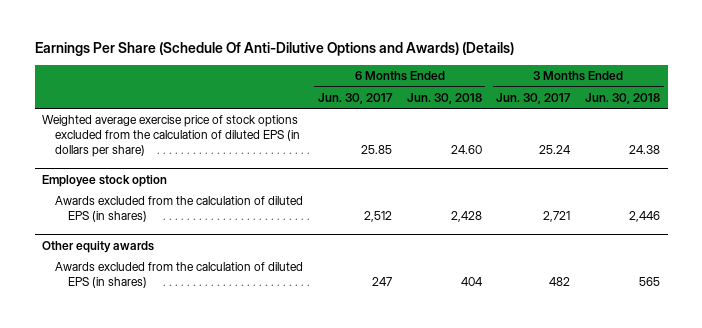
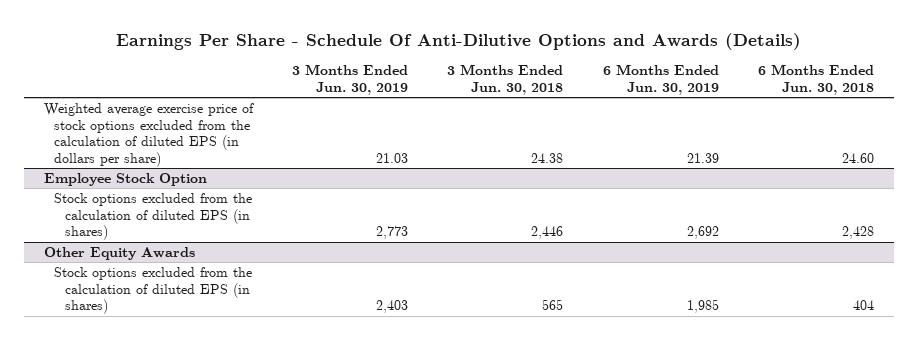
[34,42,514,57] Earnings Per Share (Schedule Of Anti-Dilutive Options and Awards) (Details) -> [115,32,801,50] Earnings Per Share - Schedule Of Anti-Dilutive Options and Awards (Details)
[317,92,393,104] Jun. 30, 2017 -> none
[496,92,572,104] Jun. 30, 2017 -> none
none -> [292,64,409,95] 3 Months Ended Jun. 30, 2019
none -> [602,64,719,95] 6 Months Ended Jun. 30, 2019
[41,174,167,187] Employee stock option -> [43,173,207,187] Employee Stock Option
[55,196,304,223] Awards excluded from the calculation of diluted EPS (in shares) -> [54,193,253,241] Stock options excluded from the calculation of diluted EPS (in shares)
[41,240,154,253] Other equity awards -> [43,247,195,261] Other Equity Awards
[55,262,304,289] Awards excluded from the calculation of diluted EPS (in shares) -> [54,267,253,315] Stock options excluded from the calculation of diluted EPS (in shares)

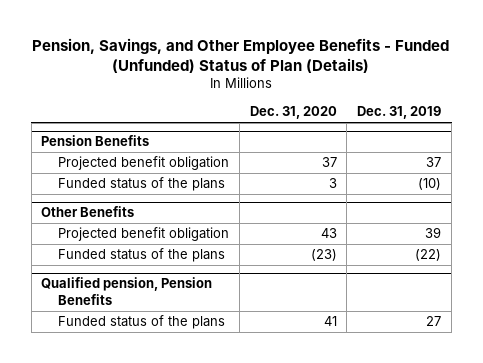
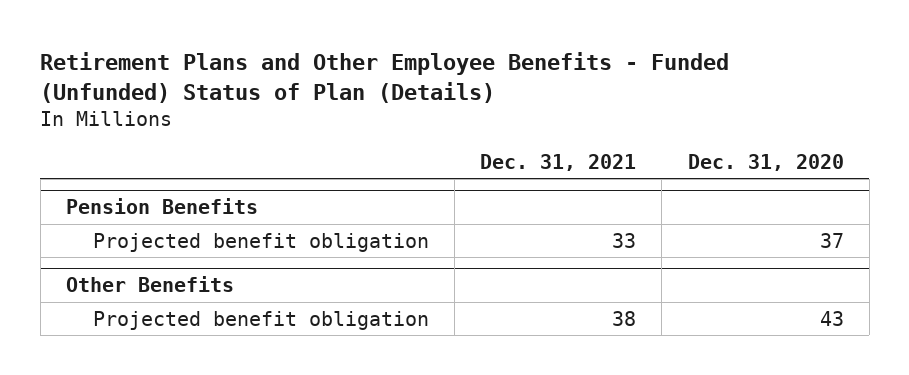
[32,38,450,74] Pension, Savings, and Other Employee Benefits - Funded (Unfunded) Status of Plan (Details) -> [40,51,730,103] Retirement Plans and Other Employee Benefits - Funded (Unfunded) Status of Plan (Details)
[357,106,442,120] Dec. 31, 2019 -> none
none -> [480,153,637,171] Dec. 31, 2021
[57,177,225,192] Funded status of the plans -> none
[57,248,225,263] Funded status of the plans -> none
[41,277,213,305] Qualified pension, Pension Benefits -> none
[57,315,225,330] Funded status of the plans -> none

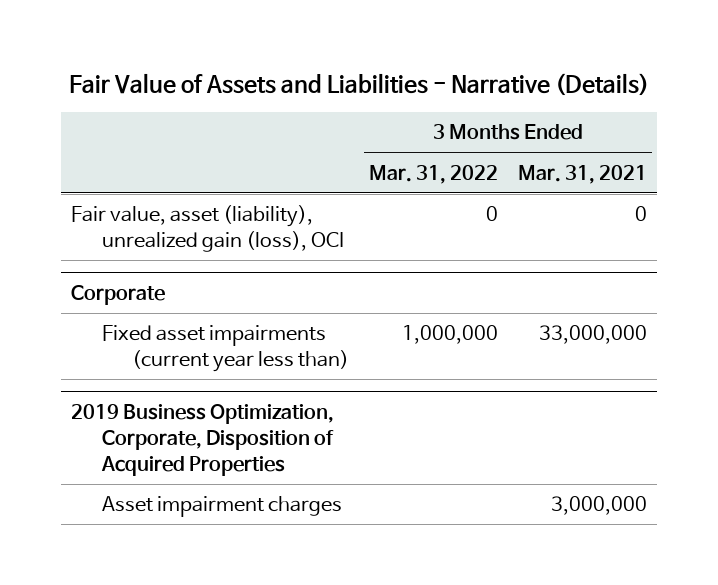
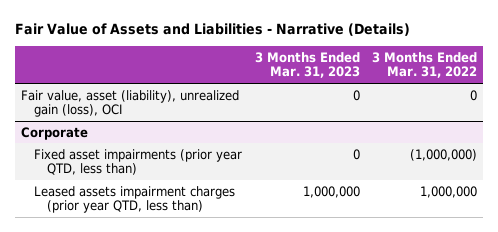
[517,164,647,184] Mar. 31, 2021 -> none
none -> [254,52,360,79] 3 Months Ended Mar. 31, 2023
[71,404,335,476] 2019 Business Optimization, Corporate, Disposition of Acquired Properties -> none
[101,496,342,518] Asset impairment charges -> none
[101,325,350,373] Fixed asset impairments (current year less than) -> [34,148,243,175] Fixed asset impairments (prior year QTD, less than)
[401,325,498,345] 1,000,000 -> [409,148,477,161] (1,000,000)
none -> [34,185,236,213] Leased assets impairment charges (prior year QTD, less than)

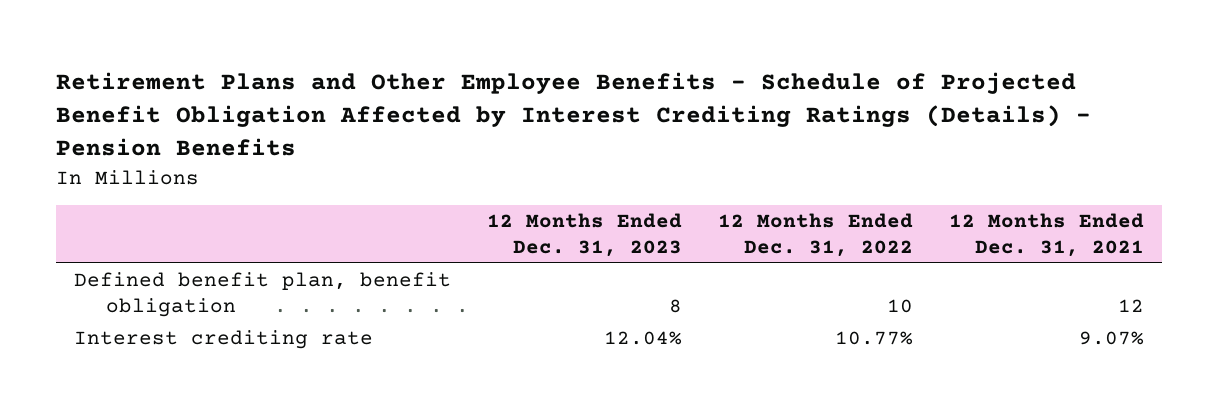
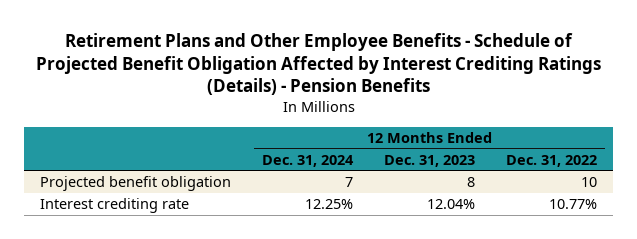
[948,213,1144,257] 12 Months Ended Dec. 31, 2021 -> none
none -> [261,154,354,167] Dec. 31, 2024
[74,272,452,317] Defined benefit plan, benefit obligation -> [39,176,231,192] Projected benefit obligation

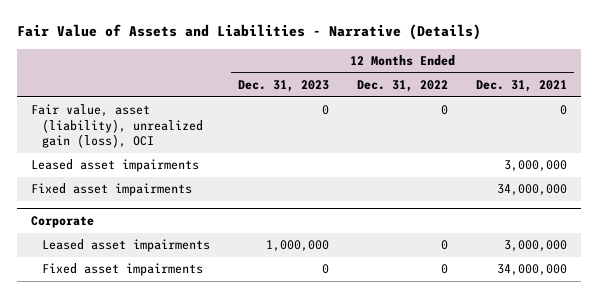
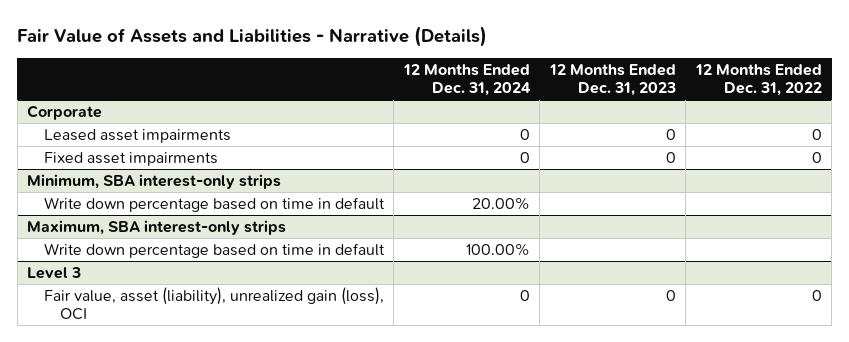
[476,79,568,92] Dec. 31, 2021 -> none
none -> [402,63,531,97] 12 Months Ended Dec. 31, 2024
[30,104,204,149] Fair value, asset (liability), unrealized gain (loss), OCI -> none
[30,159,199,173] Leased asset impairments -> none
[30,183,192,197] Fixed asset impairments -> none
[266,240,330,253] 1,000,000 -> [665,128,676,140] 0
none -> [27,173,282,189] Minimum, SBA interest-only strips
none -> [43,196,385,212] Write down percentage based on time in default
none -> [27,219,287,235] Maximum, SBA interest-only strips
none -> [43,242,385,258] Write down percentage based on time in default
none -> [27,266,82,279] Level 3
none -> [43,286,384,321] Fair value, asset (liability), unrealized gain (loss), OCI

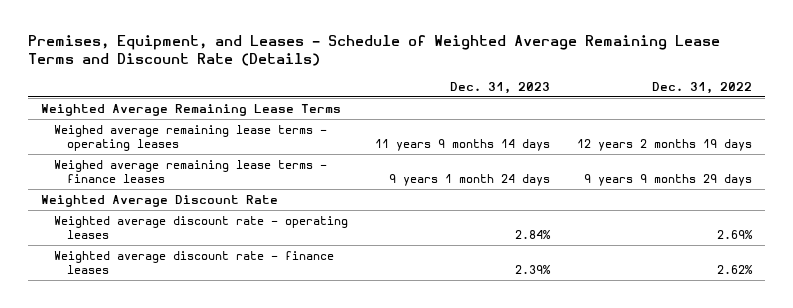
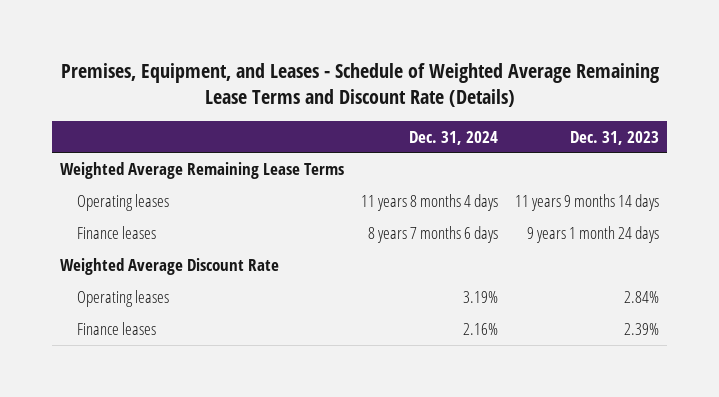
[651,81,752,94] Dec. 31, 2022 -> none
none -> [409,130,499,145] Dec. 31, 2024
[54,124,328,151] Weighed average remaining lease terms - operating leases -> [77,193,170,211] Operating leases
[54,159,328,183] Weighed average remaining lease terms - finance leases -> [77,225,157,239] Finance leases
[54,215,349,239] Weighted average discount rate - operating leases -> [77,289,170,307] Operating leases
[54,250,335,274] Weighted average discount rate - finance leases -> [77,321,157,335] Finance leases

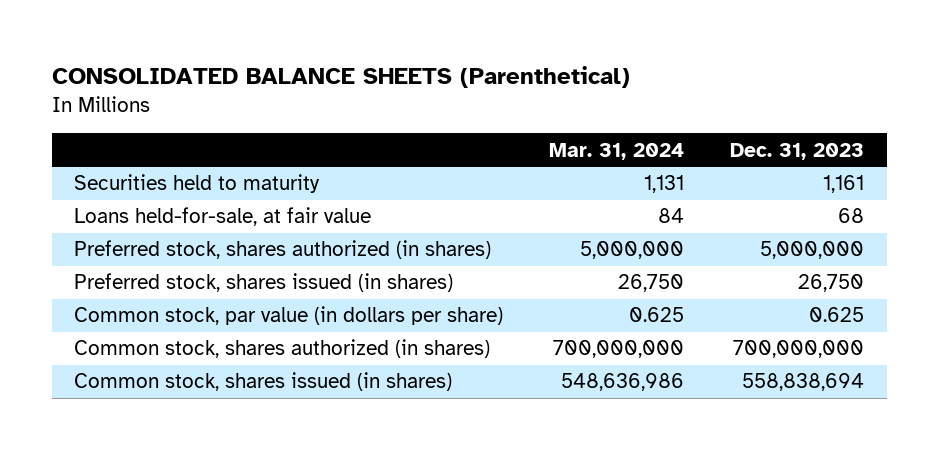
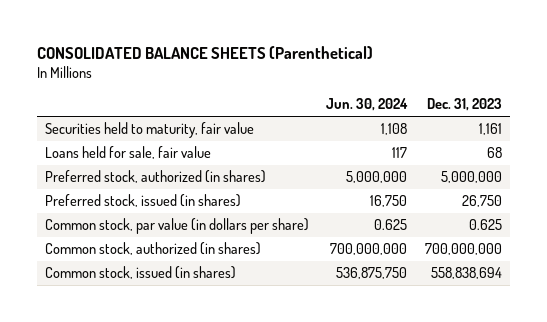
[549,142,685,160] Mar. 31, 2024 -> none
none -> [326,98,409,112] Jun. 30, 2024
[74,174,321,194] Securities held to maturity -> [45,122,255,139] Securities held to maturity, fair value
[74,207,372,227] Loans held-for-sale, at fair value -> [45,146,212,160] Loans held for sale, fair value
[74,240,492,260] Preferred stock, shares authorized (in shares) -> [45,170,267,184] Preferred stock, authorized (in shares)
[74,273,454,293] Preferred stock, shares issued (in shares) -> [45,194,242,208] Preferred stock, issued (in shares)
[74,339,491,359] Common stock, shares authorized (in shares) -> [45,242,262,256] Common stock, authorized (in shares)
[74,372,453,392] Common stock, shares issued (in shares) -> [45,266,237,280] Common stock, issued (in shares)

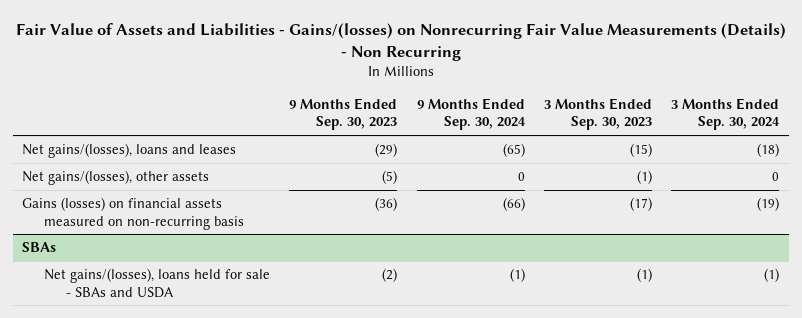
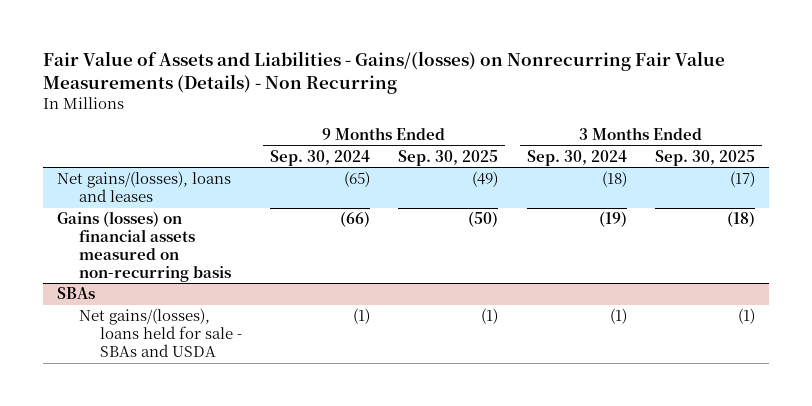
[289,97,398,131] 9 Months Ended Sep. 30, 2023 -> none
[544,97,653,131] 3 Months Ended Sep. 30, 2023 -> none
none -> [398,149,499,166] Sep. 30, 2025
none -> [654,149,755,166] Sep. 30, 2025
[22,170,210,186] Net gains/(losses), other assets -> none

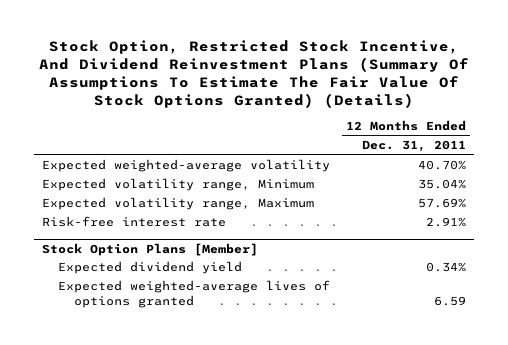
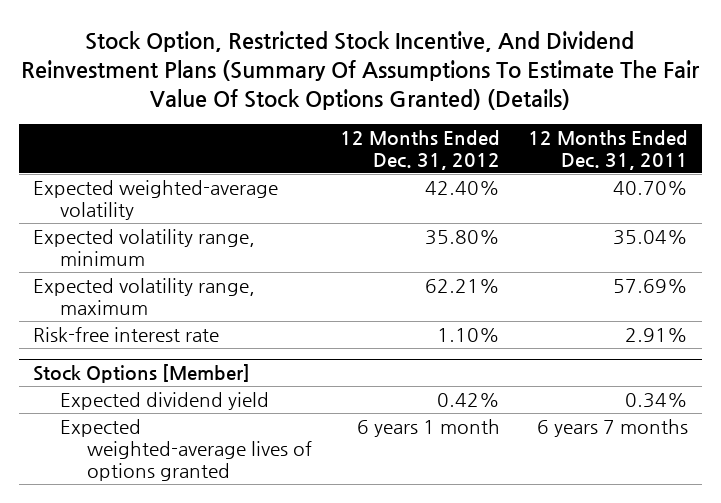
none -> [340,130,501,171] 12 Months Ended Dec. 31, 2012
[41,178,314,192] Expected volatility range, Minimum -> [32,228,255,266] Expected volatility range, minimum
[41,197,314,211] Expected volatility range, Maximum -> [32,277,255,315] Expected volatility range, maximum
[41,242,258,256] Stock Option Plans [Member] -> [32,363,250,383] Stock Options [Member]
[433,296,466,307] 6.59 -> [536,418,688,437] 6 years 7 months

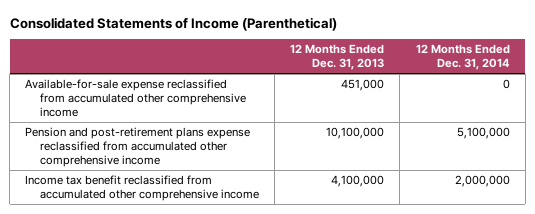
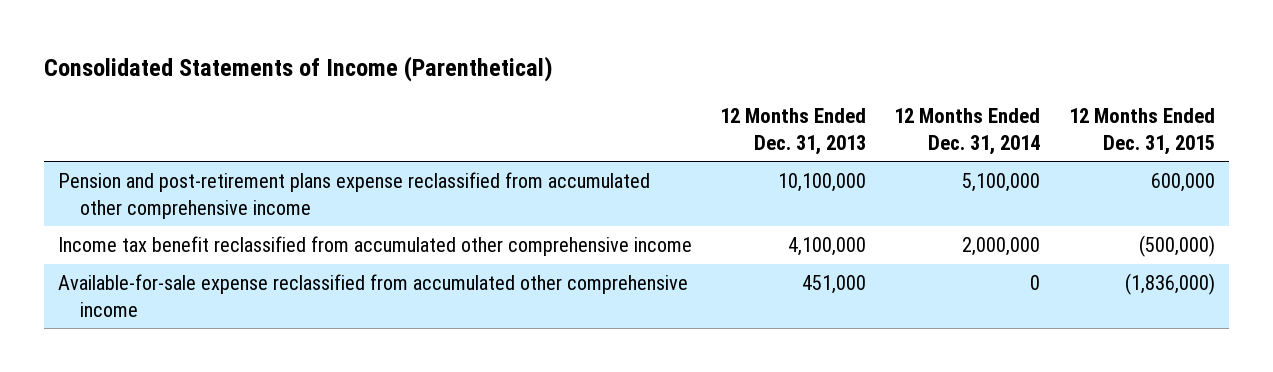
none -> [1068,108,1215,155] 12 Months Ended Dec. 31, 2015
[25,78,246,117] Available-for-sale expense reclassified from accumulated other comprehensive income -> [58,274,689,317] Available-for-sale expense reclassified from accumulated other comprehensive income

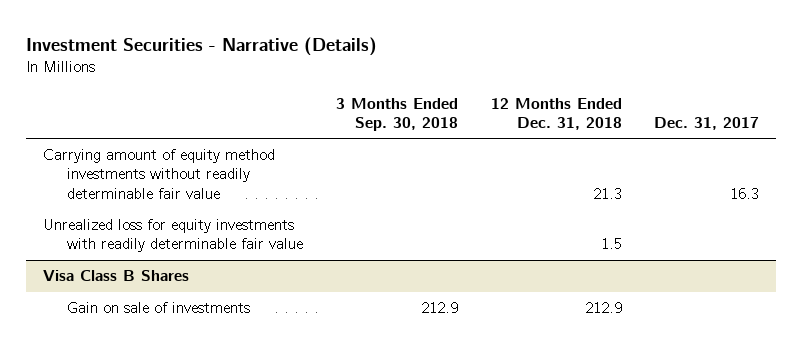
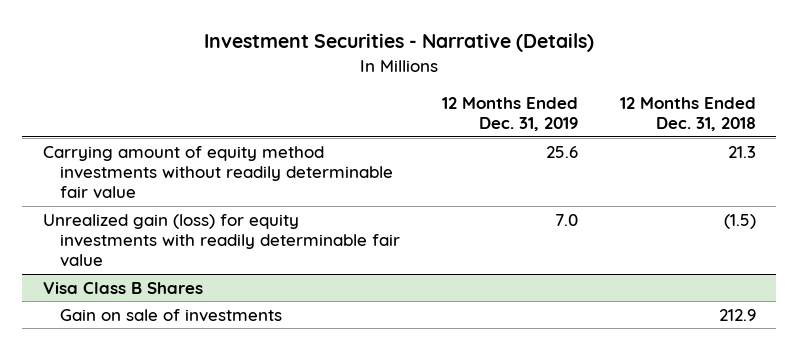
[335,97,458,131] 3 Months Ended Sep. 30, 2018 -> none
[654,116,760,130] Dec. 31, 2017 -> none
none -> [441,96,578,131] 12 Months Ended Dec. 31, 2019
[42,219,303,253] Unrealized loss for equity investments with readily determinable fair value -> [42,213,401,268] Unrealized gain (loss) for equity investments with readily determinable fair value
[600,238,622,250] 1.5 -> [723,213,756,229] (1.5)

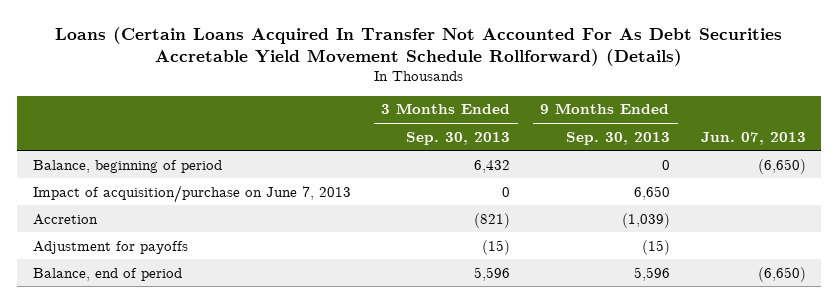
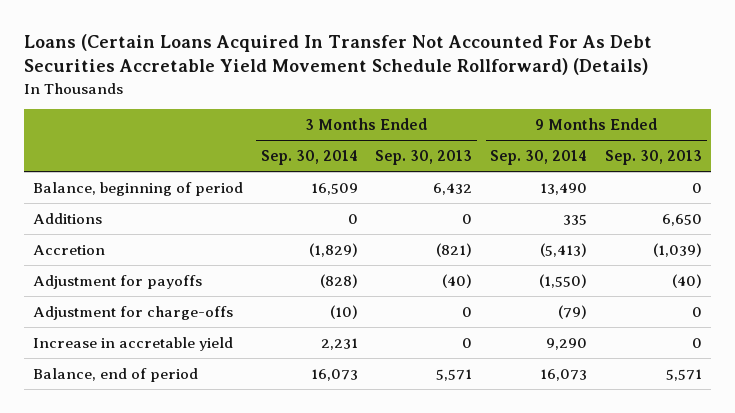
[700,131,806,145] Jun. 07, 2013 -> none
none -> [260,150,358,166] Sep. 30, 2014
none -> [490,150,588,166] Sep. 30, 2014
[32,184,351,203] Impact of acquisition/purchase on June 7, 2013 -> [32,212,102,224] Additions
[482,239,511,255] (15) -> [442,273,473,288] (40)
[641,239,670,255] (15) -> [672,273,703,288] (40)
none -> [32,305,233,320] Adjustment for charge-offs
none -> [32,336,233,351] Increase in accretable yield
[474,266,511,281] 5,596 -> [436,368,473,381] 5,571
[633,266,670,281] 5,596 -> [666,368,703,381] 5,571

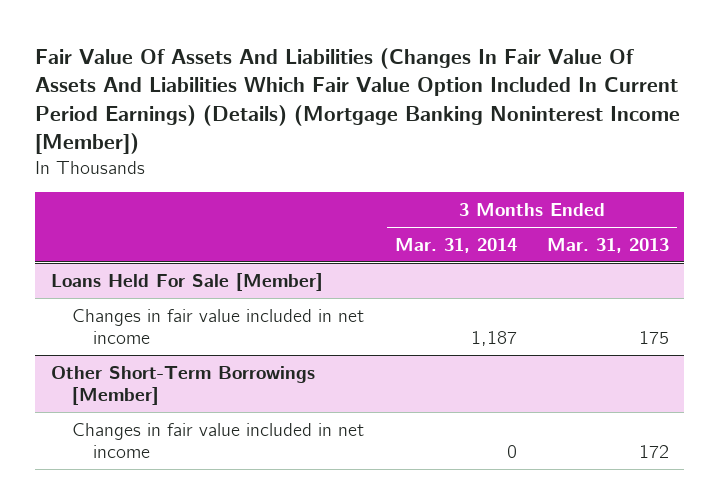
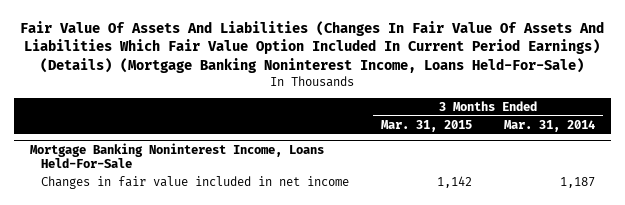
[35,47,681,155] Fair Value Of Assets And Liabilities (Changes In Fair Value Of Assets And Liabilities Which Fair Value Option Included In Current Period Earnings) (Details) (Mortgage Banking Noninterest Income [Member]) -> [20,20,605,73] Fair Value Of Assets And Liabilities (Changes In Fair Value Of Assets And Liabilities Which Fair Value Option Included In Current Period Earnings) (Details) (Mortgage Banking Noninterest Income, Loans Held-For-Sale)
[547,237,670,253] Mar. 31, 2013 -> none
none -> [380,119,472,132] Mar. 31, 2015
[50,272,323,291] Loans Held For Sale [Member] -> none
none -> [30,143,325,168] Mortgage Banking Noninterest Income, Loans Held-For-Sale
[50,365,315,406] Other Short-Term Borrowings [Member] -> none
[71,422,364,459] Changes in fair value included in net income -> none

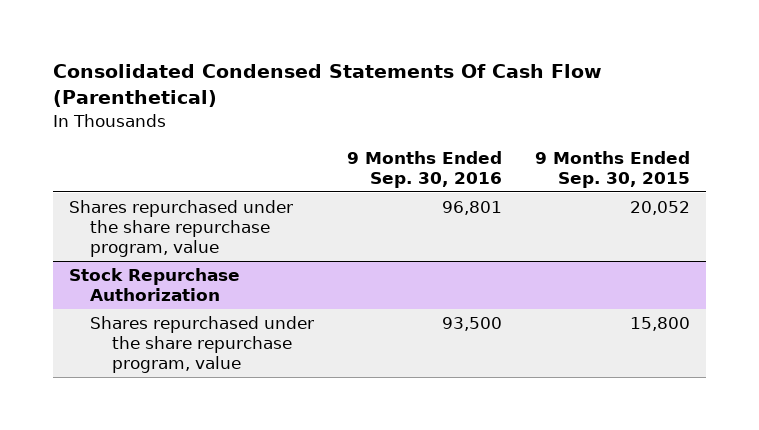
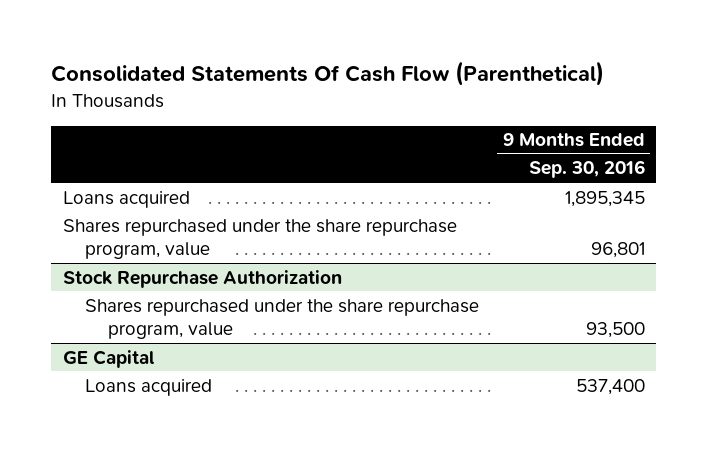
[52,64,602,108] Consolidated Condensed Statements Of Cash Flow (Parenthetical) -> [51,60,605,86] Consolidated Statements Of Cash Flow (Parenthetical)
[534,150,690,188] 9 Months Ended Sep. 30, 2015 -> none
none -> [62,190,190,208] Loans acquired
none -> [62,349,155,368] GE Capital
none -> [85,378,213,396] Loans acquired

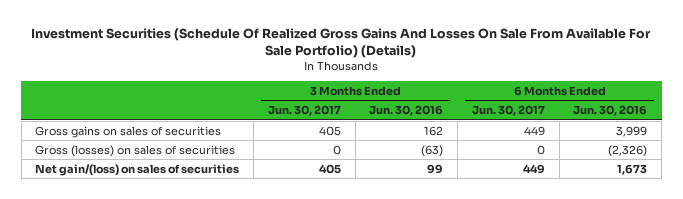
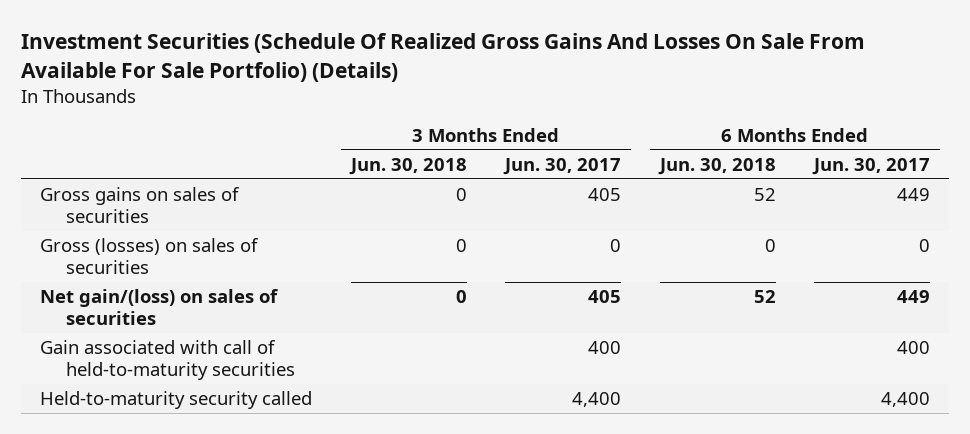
[369,105,444,117] Jun. 30, 2016 -> none
[573,105,648,117] Jun. 30, 2016 -> none
none -> [348,158,467,176] Jun. 30, 2018
none -> [657,158,776,176] Jun. 30, 2018
none -> [40,340,296,381] Gain associated with call of held-to-maturity securities
none -> [40,391,313,410] Held-to-maturity security called

